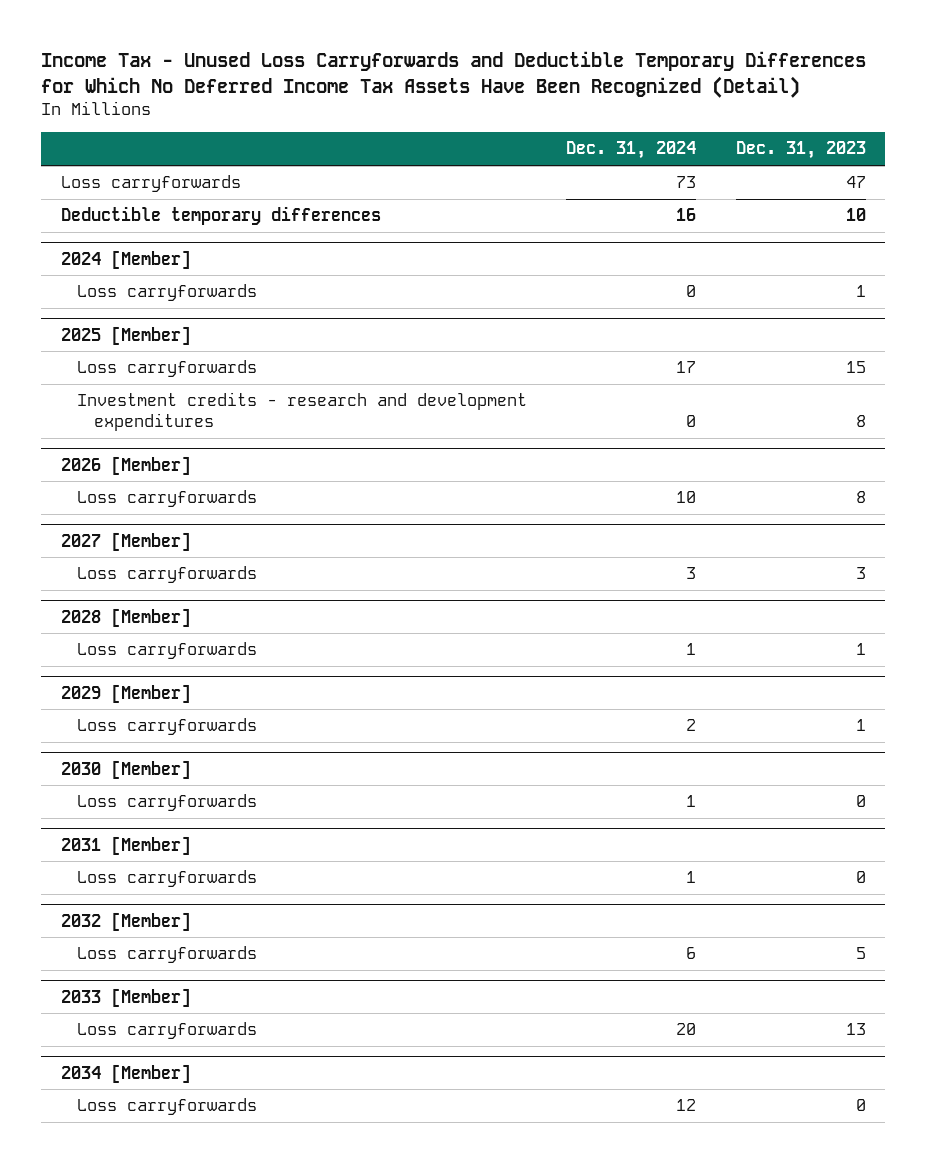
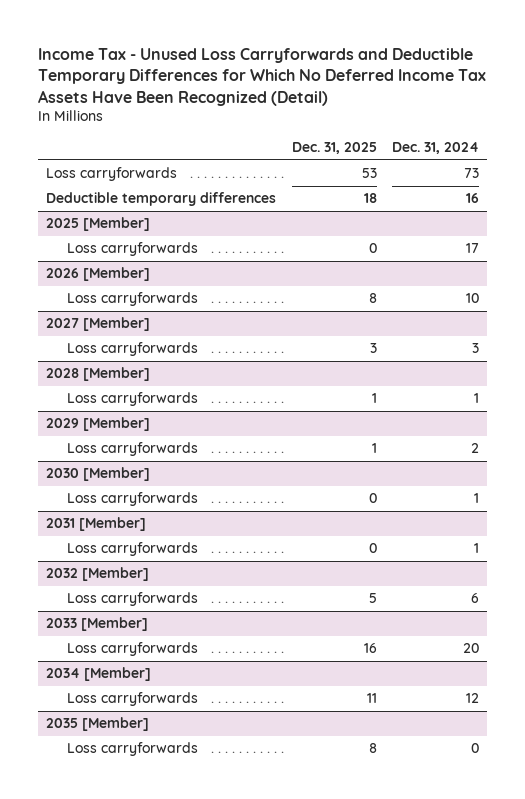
[735,141,866,160] Dec. 31, 2023 -> none
none -> [291,142,377,155] Dec. 31, 2025
[60,249,191,269] 2024 [Member] -> none
[77,284,258,302] Loss carryforwards -> none
[77,392,528,431] Investment credits - research and development expenditures -> none
none -> [46,717,150,732] 2035 [Member]
none -> [67,742,199,757] Loss carryforwards

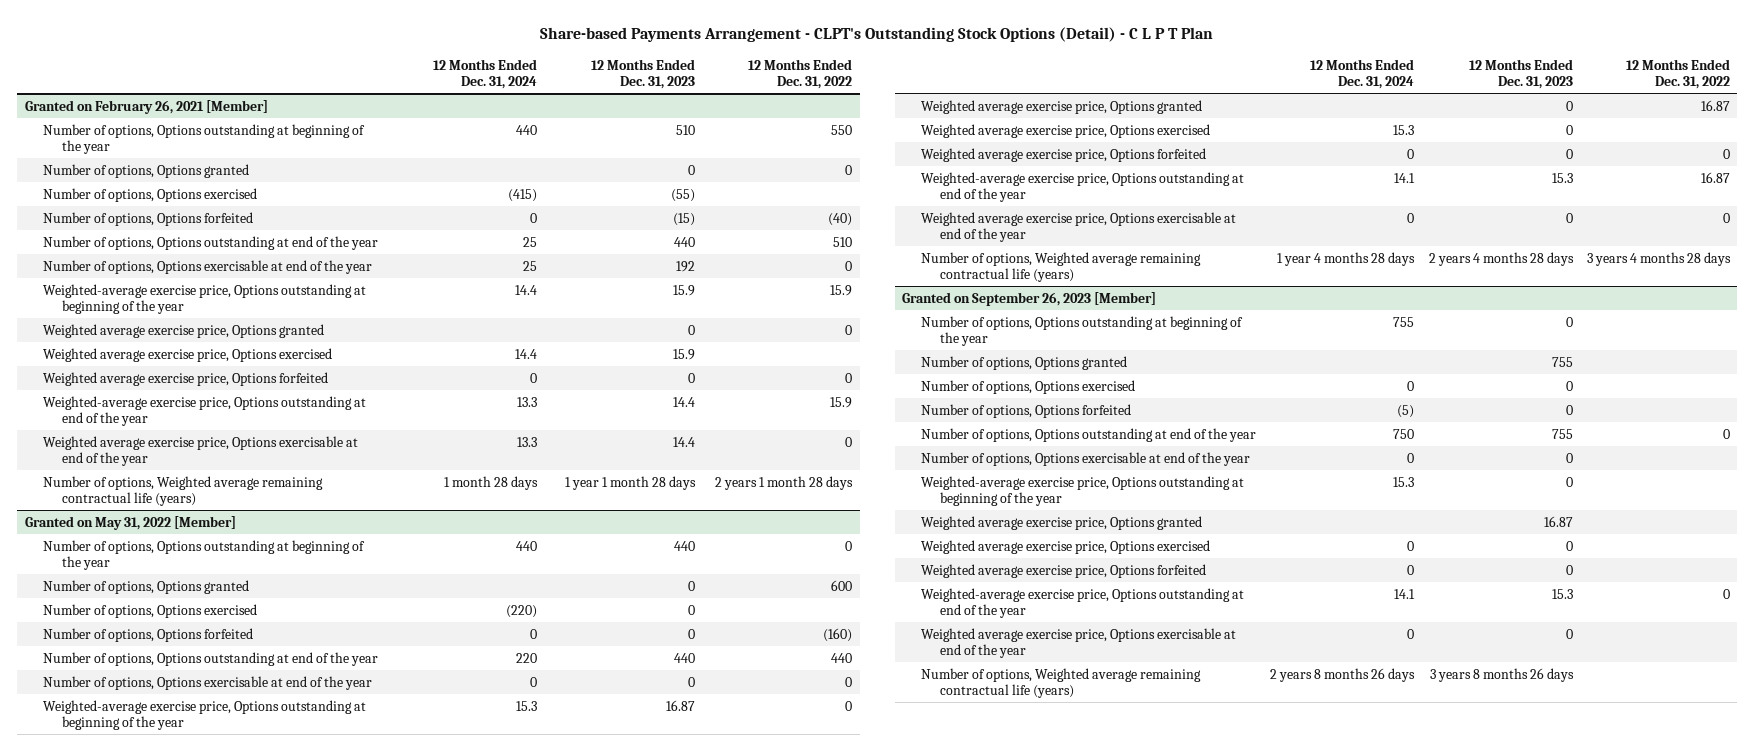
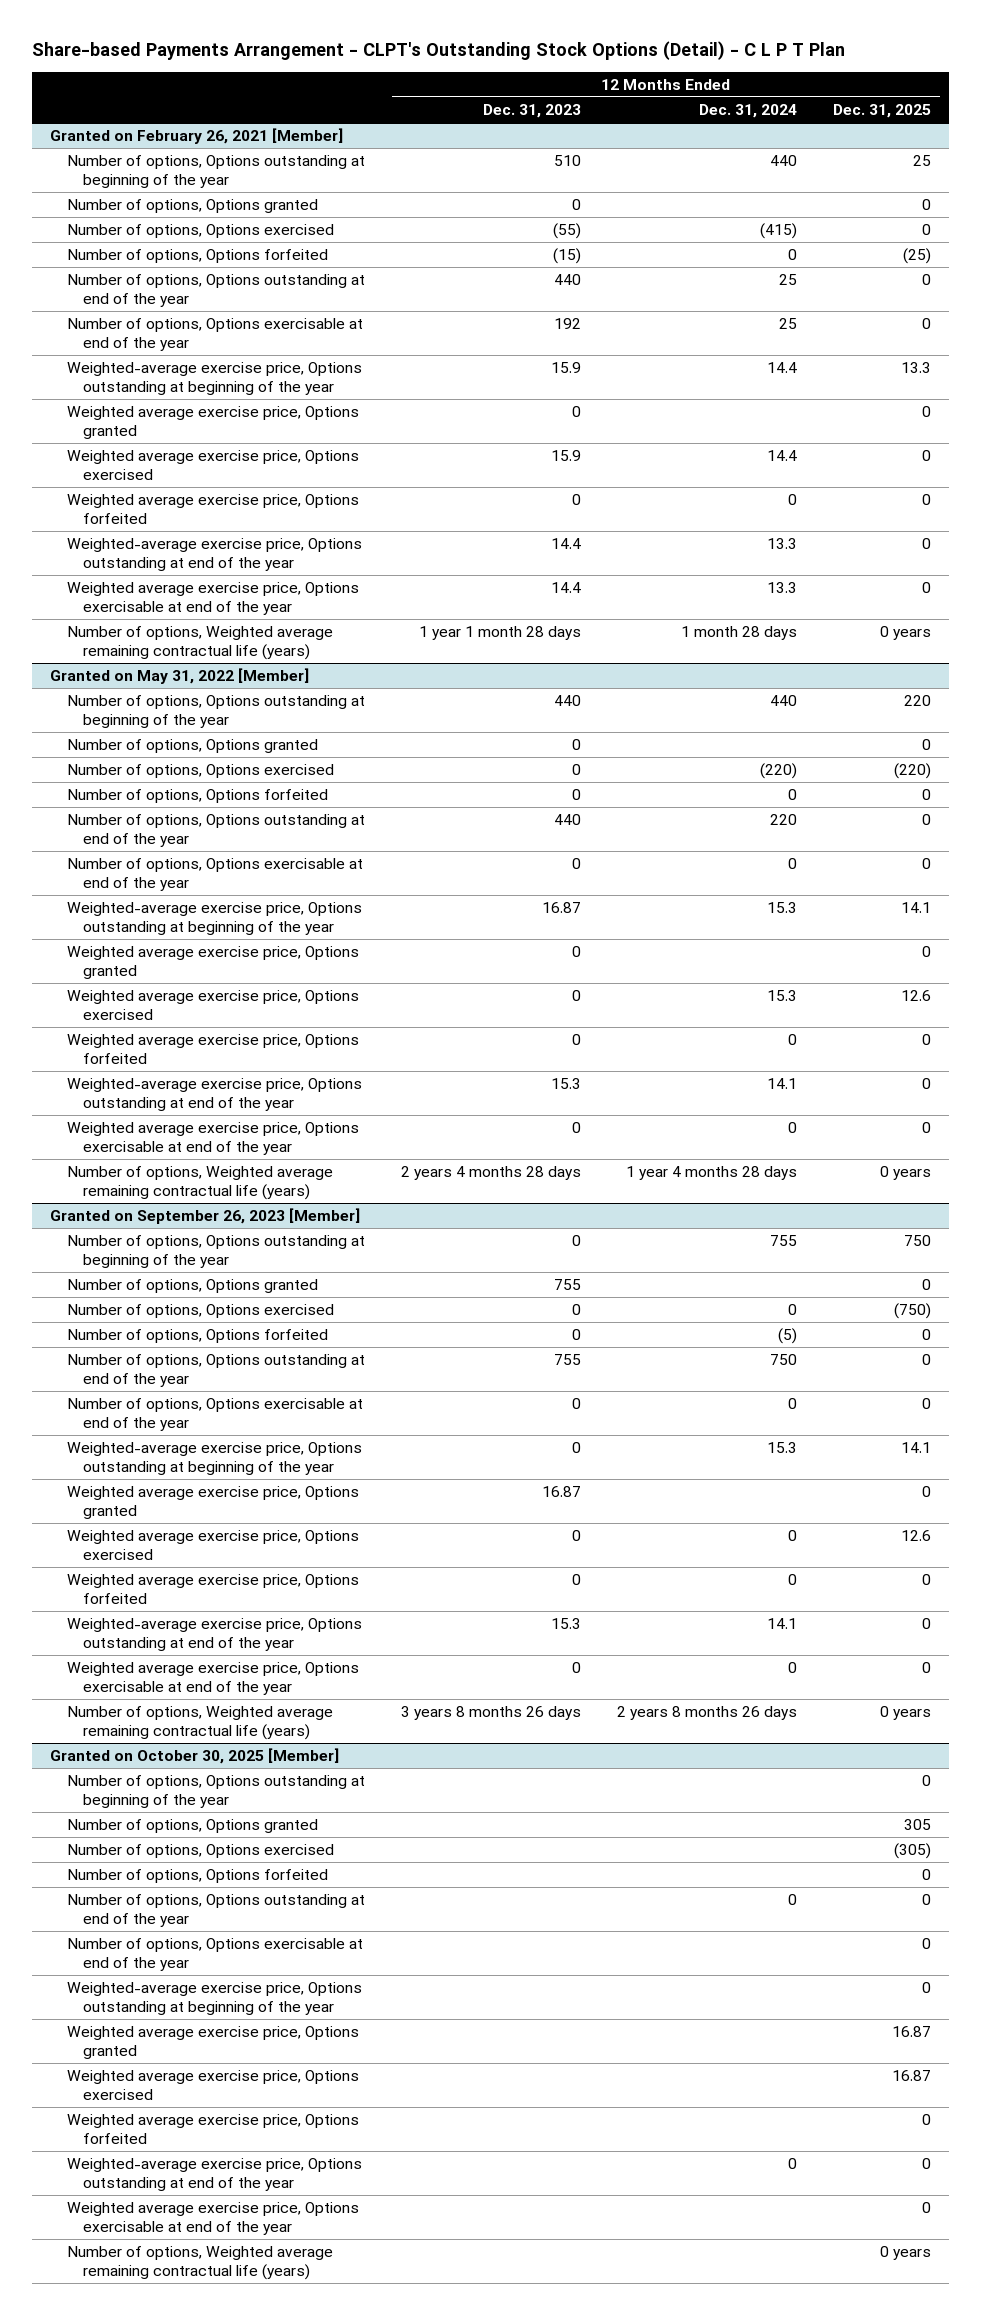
[748,58,853,90] 12 Months Ended Dec. 31, 2022 -> none
none -> [833,104,932,119] Dec. 31, 2025
none -> [50,1748,340,1765] Granted on October 30, 2025 [Member]
none -> [66,1775,365,1808] Number of options, Options outstanding at beginning of the year
none -> [66,1819,318,1834] Number of options, Options granted
none -> [66,1844,334,1859] Number of options, Options exercised
none -> [66,1869,328,1884] Number of options, Options forfeited
none -> [66,1894,365,1927] Number of options, Options outstanding at end of the year
none -> [66,1938,363,1971] Number of options, Options exercisable at end of the year
none -> [66,1982,362,2015] Weighted-average exercise price, Options outstanding at beginning of the year
none -> [66,2026,359,2059] Weighted average exercise price, Options granted
none -> [66,2070,359,2100] Weighted average exercise price, Options exercised
none -> [66,2114,359,2144] Weighted average exercise price, Options forfeited
none -> [66,2158,362,2191] Weighted-average exercise price, Options outstanding at end of the year
none -> [66,2202,359,2235] Weighted average exercise price, Options exercisable at end of the year
none -> [66,2246,333,2280] Number of options, Weighted average remaining contractual life (years)

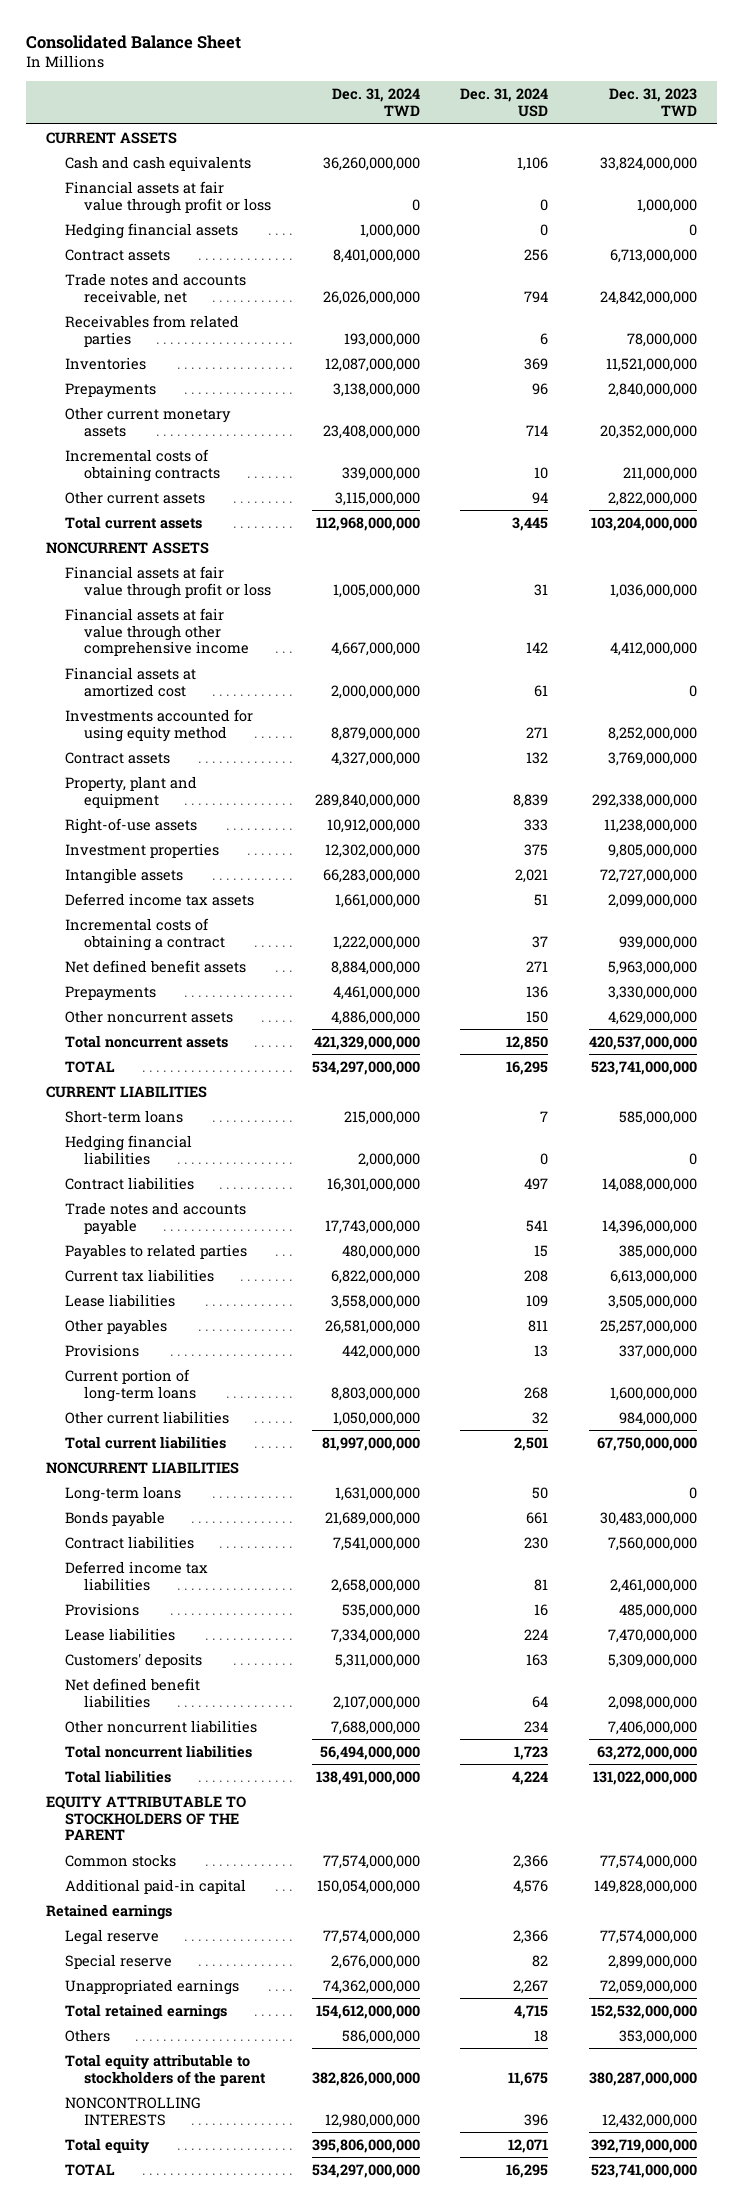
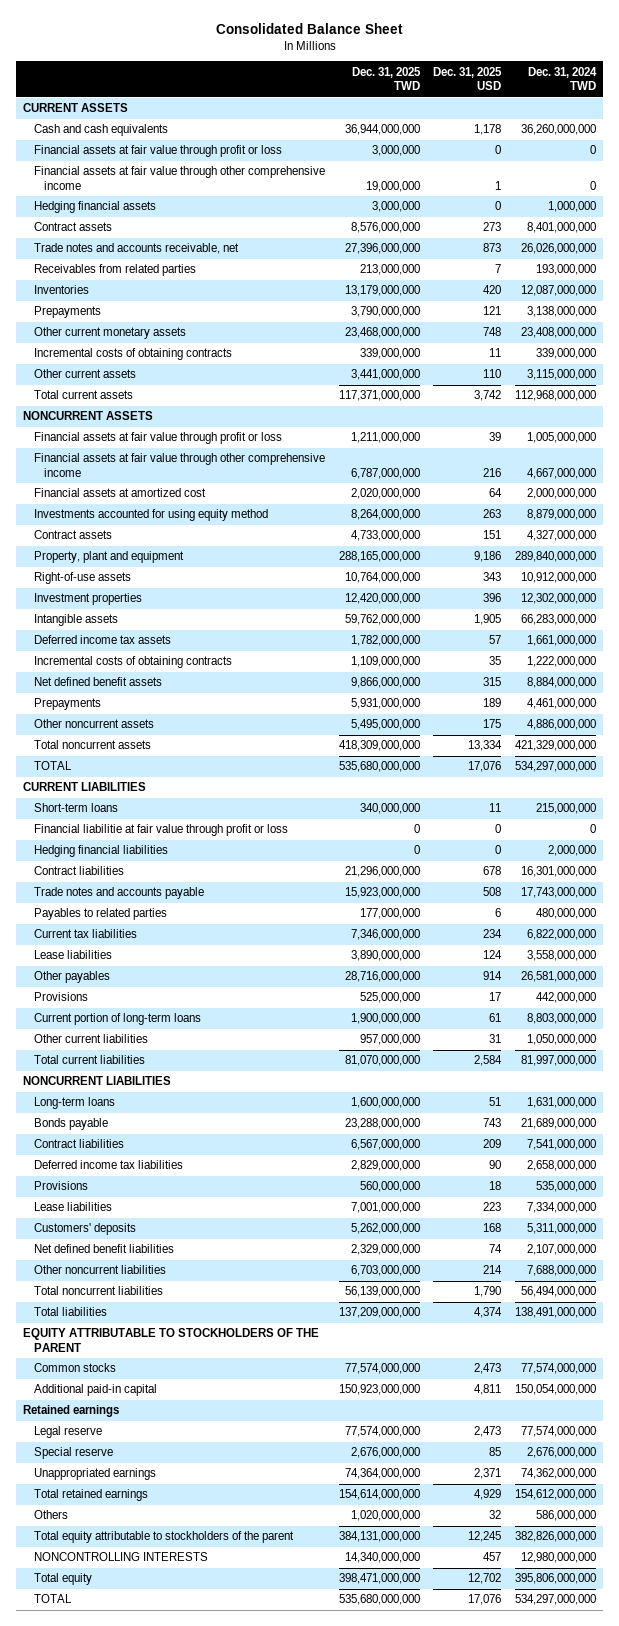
[460,88,549,118] Dec. 31, 2024 USD -> none
[608,88,697,117] Dec. 31, 2023 TWD -> none
none -> [351,66,421,91] Dec. 31, 2025 TWD
none -> [433,66,503,91] Dec. 31, 2025 USD
none -> [33,166,325,190] Financial assets at fair value through other comprehensive income
[65,917,226,951] Incremental costs of obtaining a contract -> [33,656,232,669] Incremental costs of obtaining contracts
none -> [33,824,288,837] Financial liabilitie at fair value through profit or loss

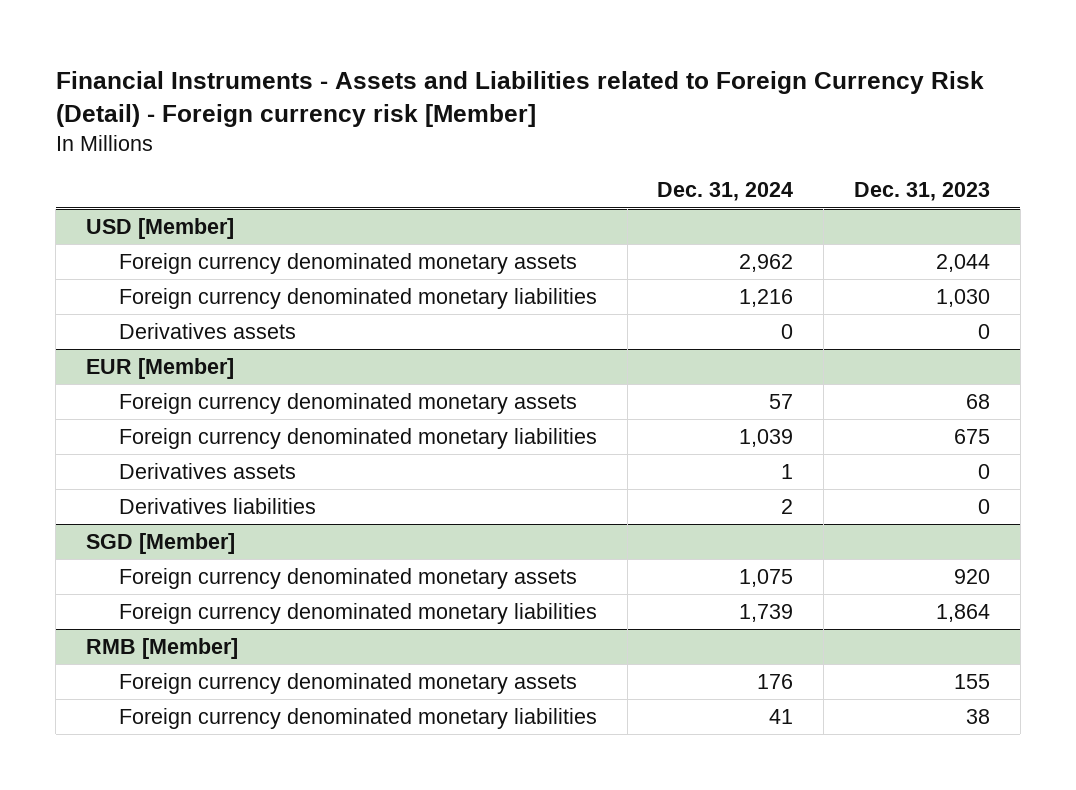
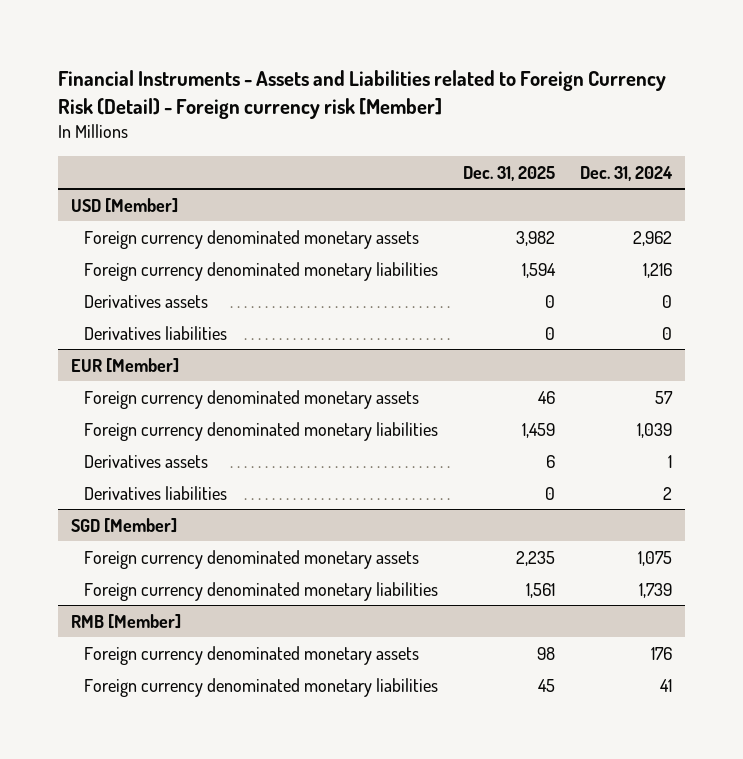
[853,182,990,202] Dec. 31, 2023 -> none
none -> [463,165,556,181] Dec. 31, 2025
none -> [83,325,227,340] Derivatives liabilities

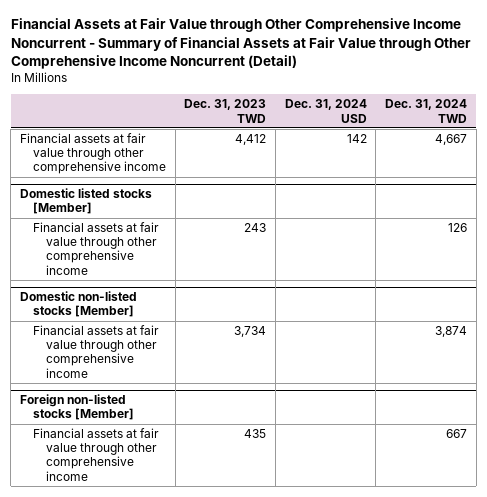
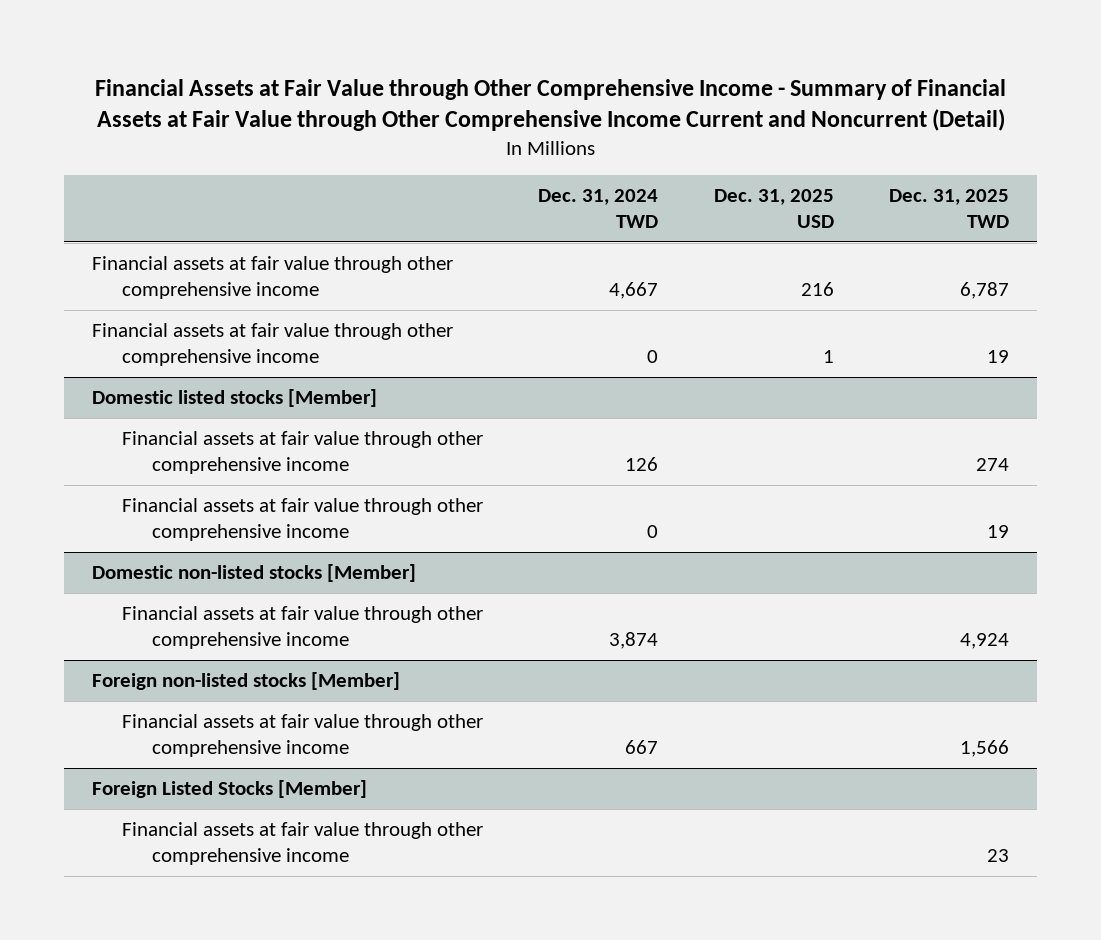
[10,18,471,70] Financial Assets at Fair Value through Other Comprehensive Income Noncurrent - Summary of Financial Assets at Fair Value through Other Comprehensive Income Noncurrent (Detail) -> [94,78,1006,132] Financial Assets at Fair Value through Other Comprehensive Income - Summary of Financial Assets at Fair Value through Other Comprehensive Income Current and Noncurrent (Detail)
[184,99,267,123] Dec. 31, 2023 TWD -> none
[284,99,367,123] Dec. 31, 2024 USD -> none
none -> [713,189,834,228] Dec. 31, 2025 USD
none -> [889,189,1010,228] Dec. 31, 2025 TWD
none -> [92,323,454,366] Financial assets at fair value through other comprehensive income
none -> [122,498,484,541] Financial assets at fair value through other comprehensive income
none -> [92,780,368,799] Foreign Listed Stocks [Member]
none -> [122,822,484,865] Financial assets at fair value through other comprehensive income

